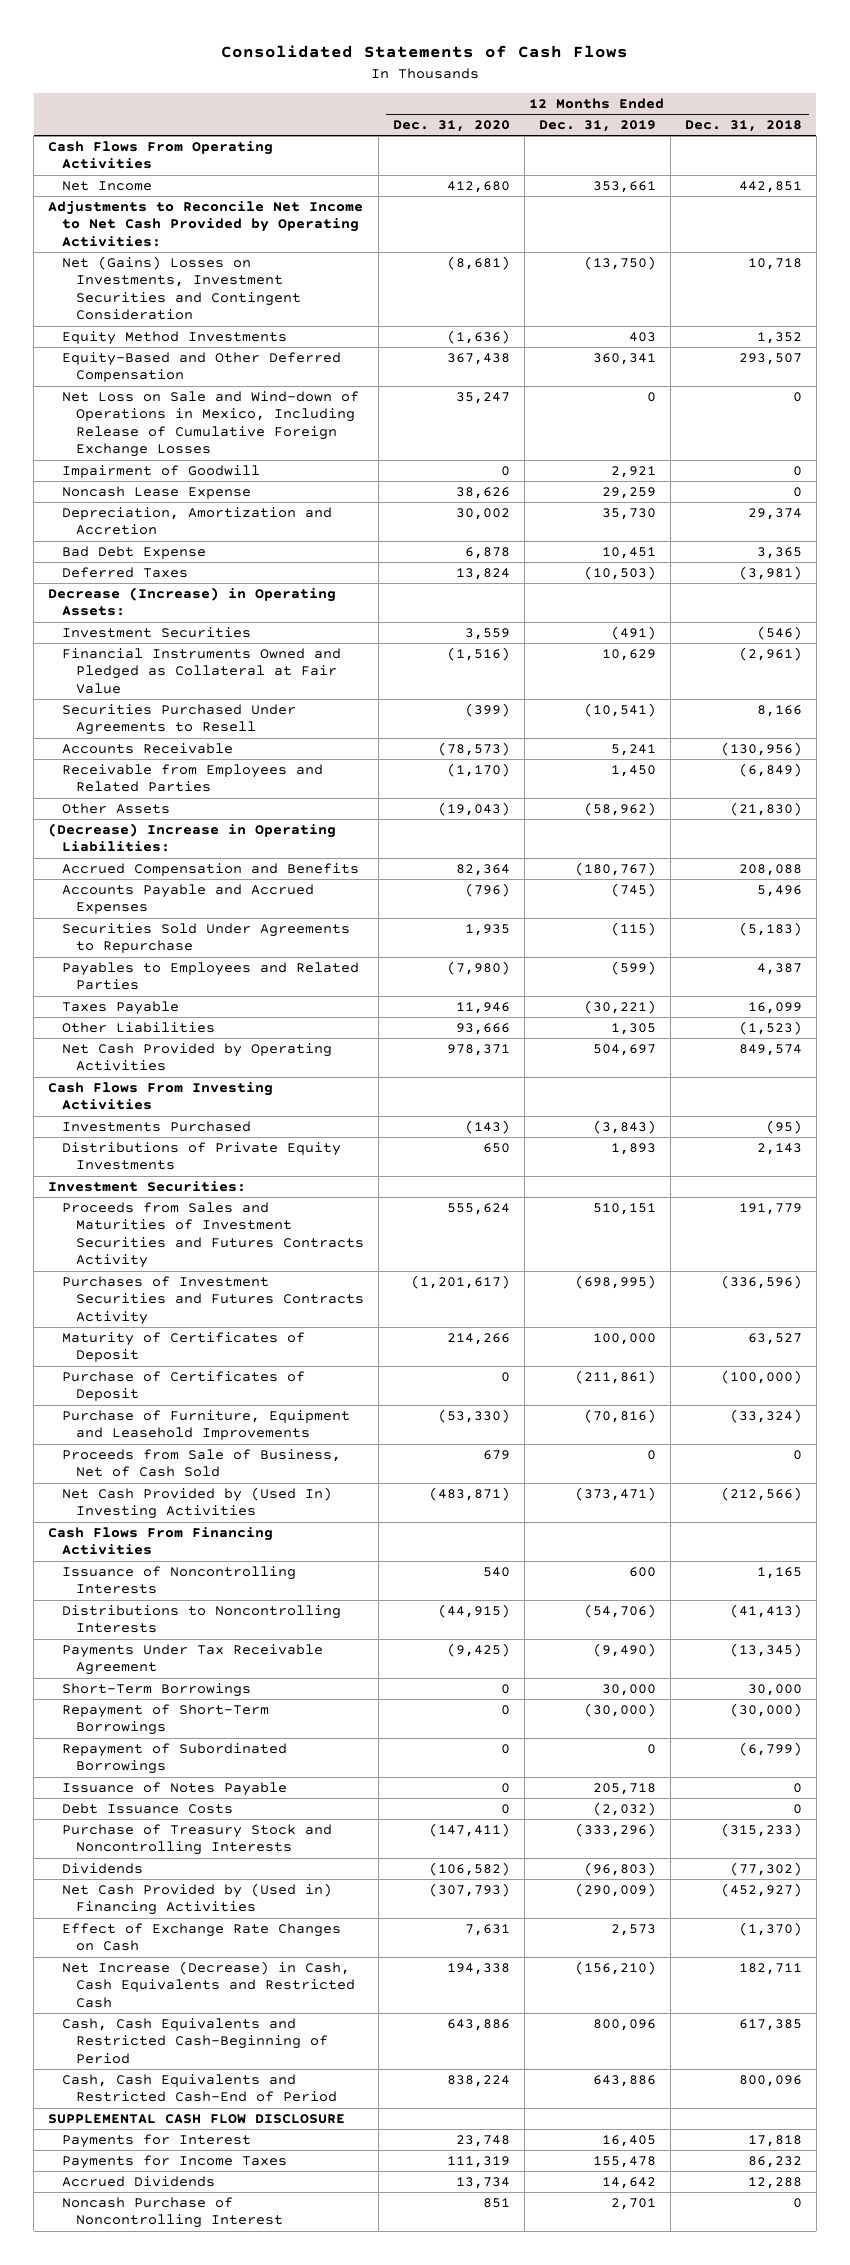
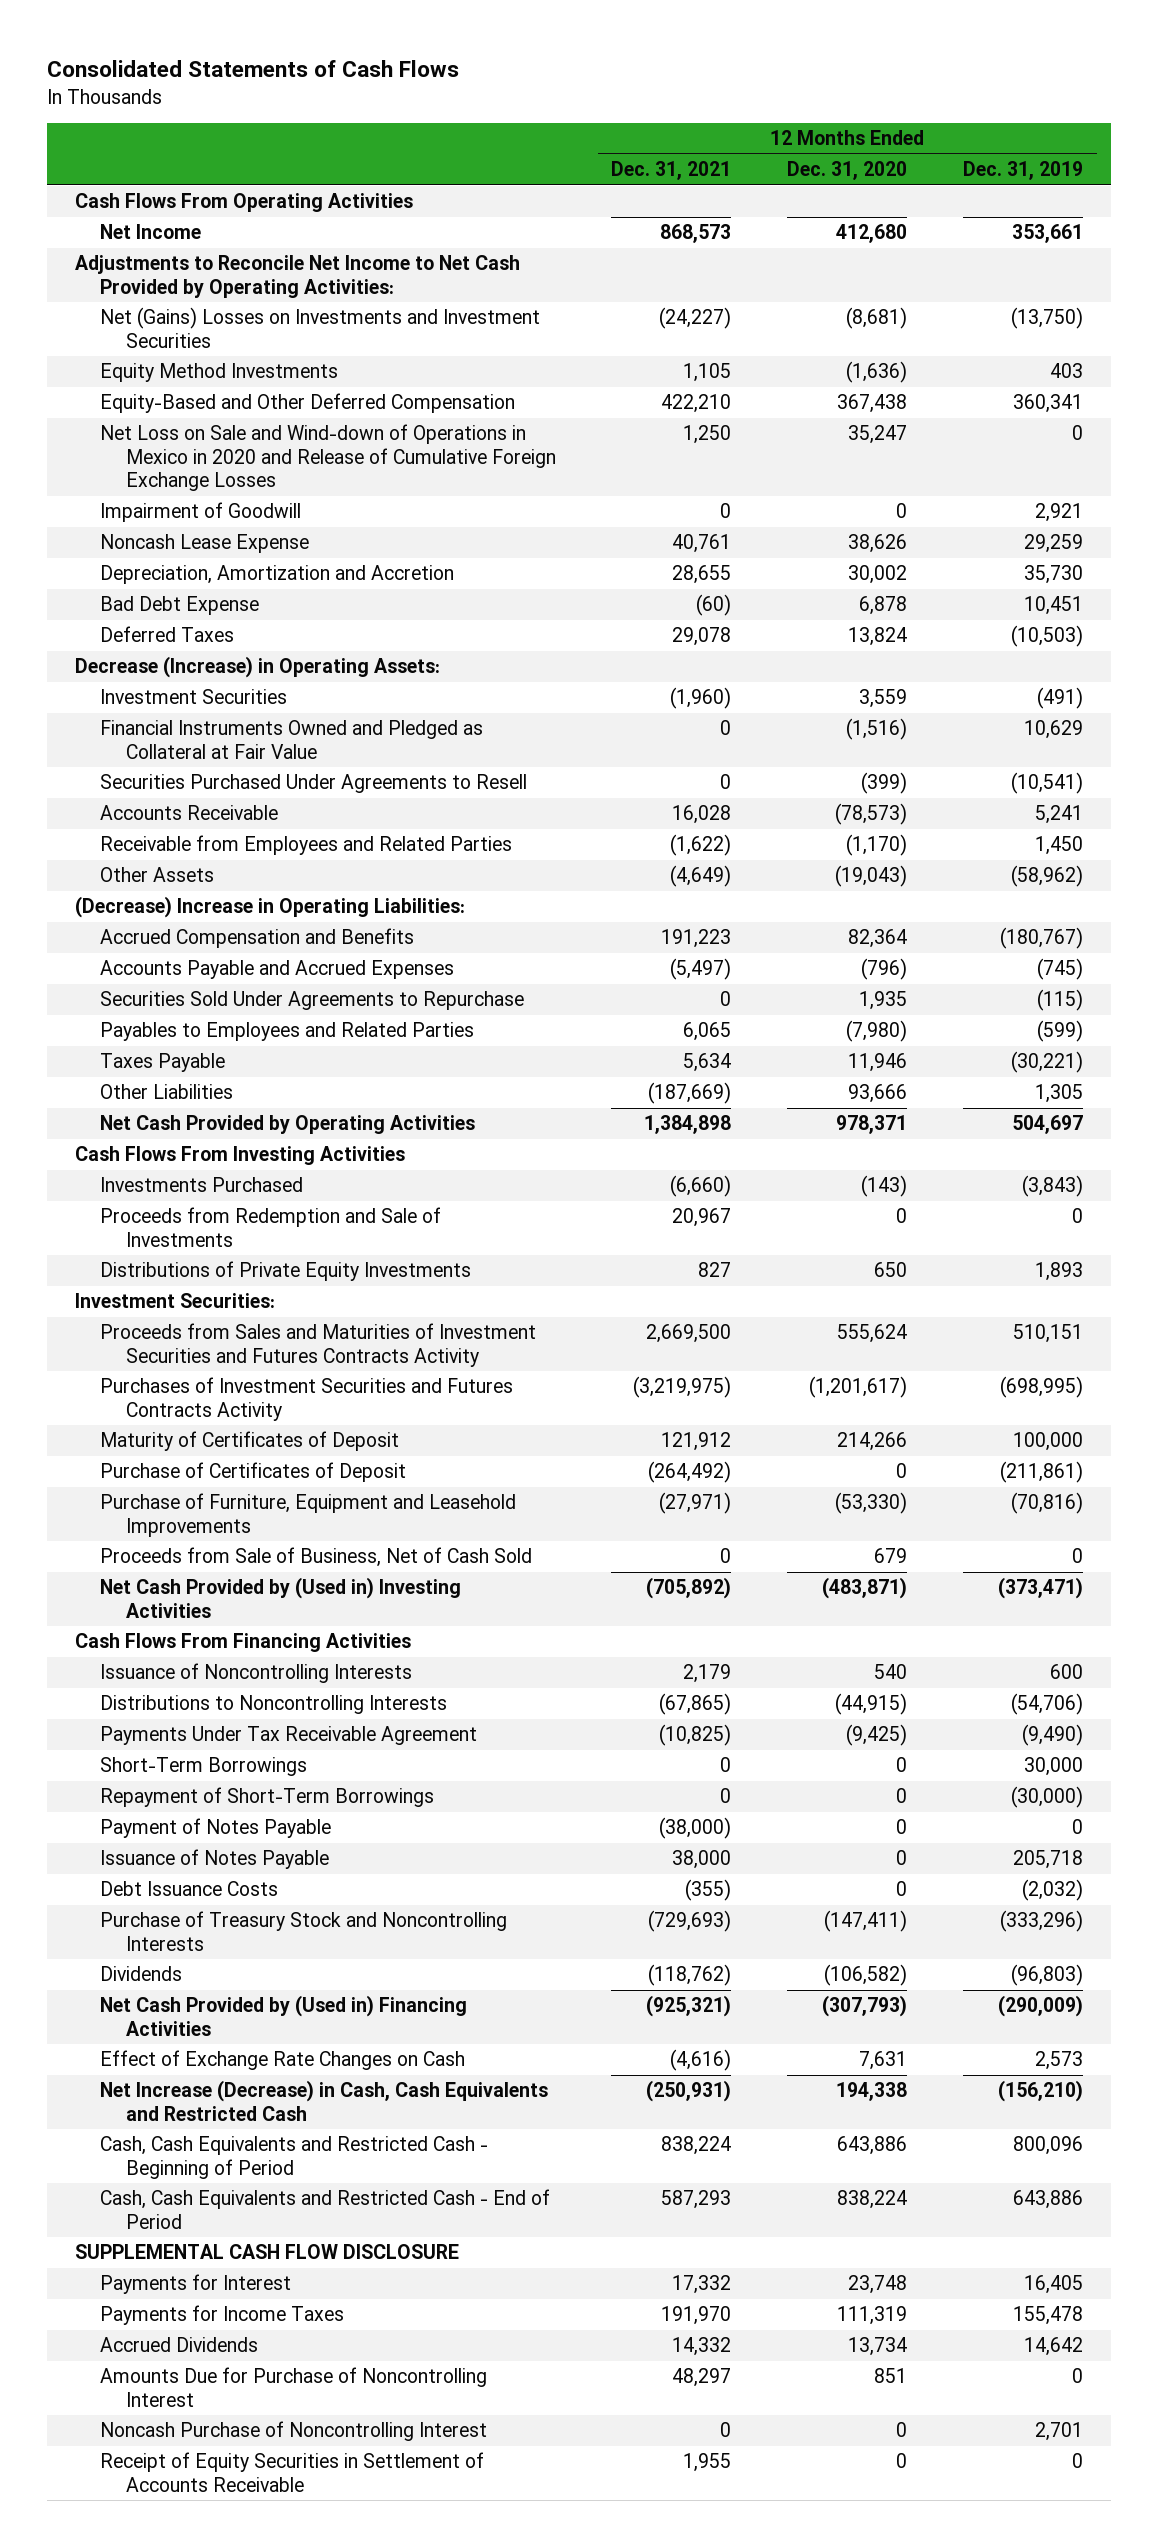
[684,120,802,133] Dec. 31, 2018 -> none
none -> [611,161,732,181] Dec. 31, 2021
[62,256,302,321] Net (Gains) Losses on Investments, Investment Securities and Contingent Consideration -> [100,307,541,348] Net (Gains) Losses on Investments and Investment Securities
[62,391,360,458] Net Loss on Sale and Wind-down of Operations in Mexico, Including Release of Cumulative Foreign Exchange Losses -> [100,424,556,492] Net Loss on Sale and Wind-down of Operations in Mexico in 2020 and Release of Cumulative Foreign Exchange Losses
none -> [100,1207,442,1247] Proceeds from Redemption and Sale of Investments
[62,1487,333,1520] Net Cash Provided by (Used In) Investing Activities -> [100,1577,462,1618] Net Cash Provided by (Used in) Investing Activities
[62,1743,288,1775] Repayment of Subordinated Borrowings -> none
none -> [100,1818,332,1839] Payment of Notes Payable
[62,2018,329,2064] Cash, Cash Equivalents and Restricted Cash-Beginning of Period -> [100,2136,489,2179] Cash, Cash Equivalents and Restricted Cash - Beginning of Period
[62,2074,338,2103] Cash, Cash Equivalents and Restricted Cash-End of Period -> [100,2189,551,2229] Cash, Cash Equivalents and Restricted Cash - End of Period
none -> [100,2367,488,2407] Amounts Due for Purchase of Noncontrolling Interest
[483,2198,511,2209] 851 -> [896,2422,908,2438] 0
none -> [100,2452,485,2492] Receipt of Equity Securities in Settlement of Accounts Receivable

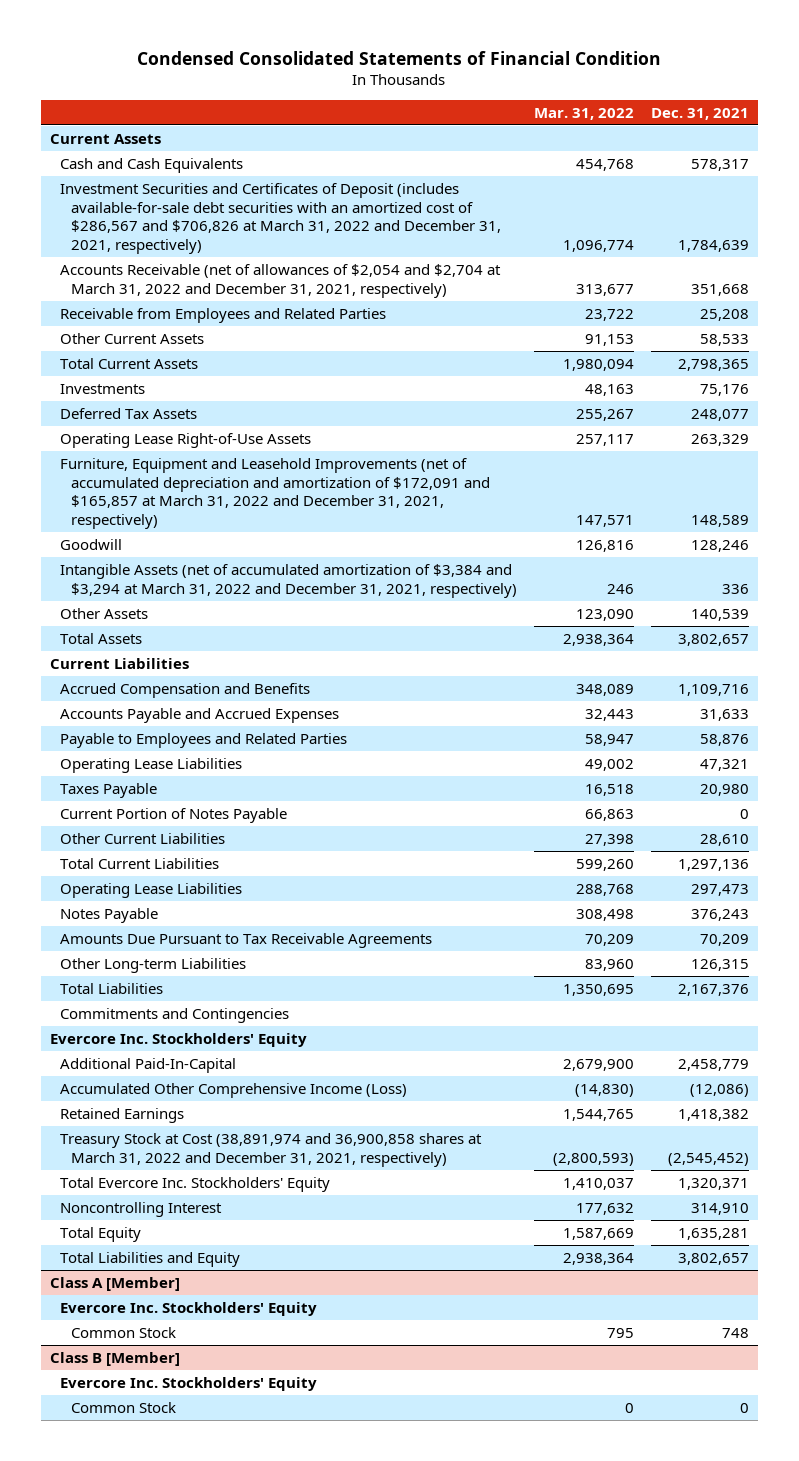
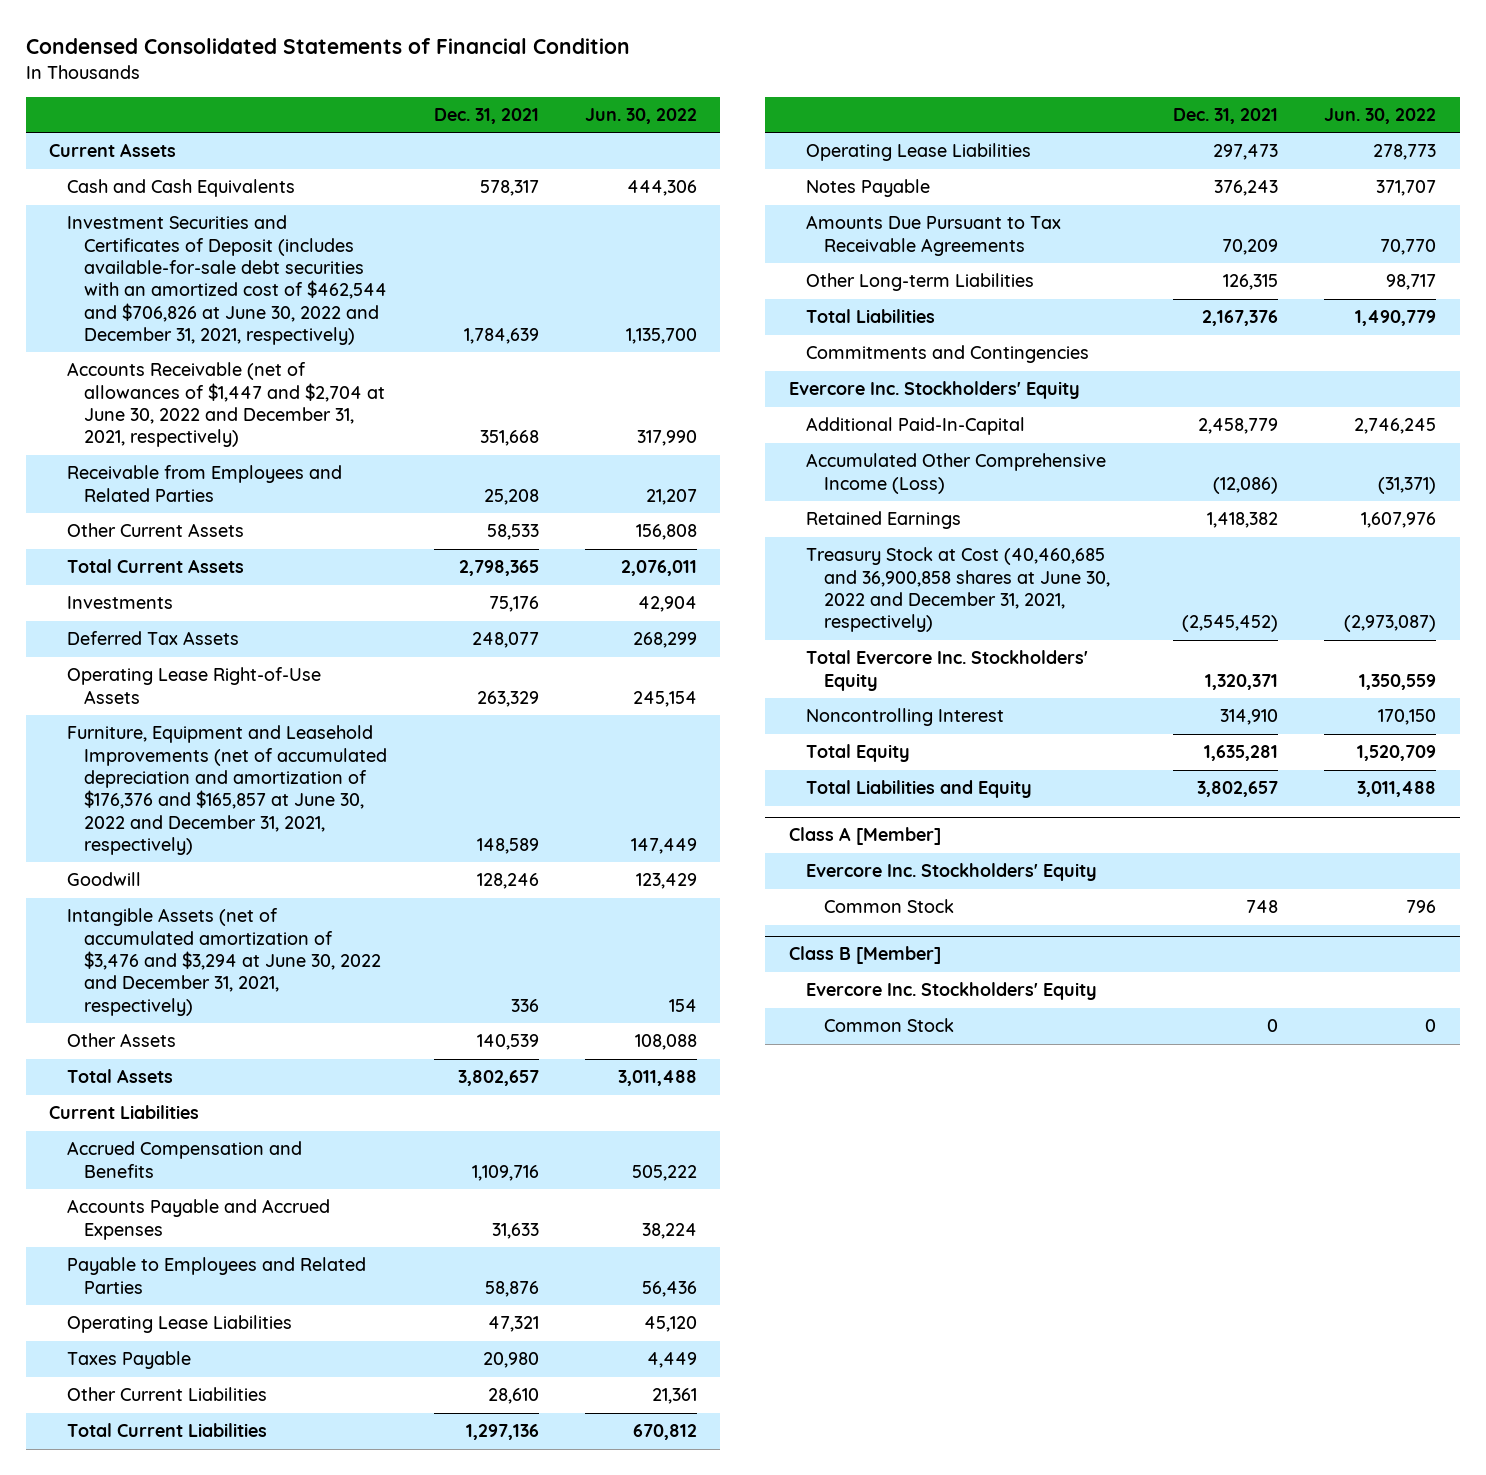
[534,107,635,120] Mar. 31, 2022 -> none
none -> [584,107,697,124] Jun. 30, 2022
[60,182,502,255] Investment Securities and Certificates of Deposit (includes available-for-sale debt securities with an amortized cost of $286,567 and $706,826 at March 31, 2022 and December 31, 2021, respectively) -> [66,215,388,345] Investment Securities and Certificates of Deposit (includes available-for-sale debt securities with an amortized cost of $462,544 and $706,826 at June 30, 2022 and December 31, 2021, respectively)
[60,263,502,298] Accounts Receivable (net of allowances of $2,054 and $2,704 at March 31, 2022 and December 31, 2021, respectively) -> [66,362,386,448] Accounts Receivable (net of allowances of $1,447 and $2,704 at June 30, 2022 and December 31, 2021, respectively)
[60,457,491,530] Furniture, Equipment and Leasehold Improvements (net of accumulated depreciation and amortization of $172,091 and $165,857 at March 31, 2022 and December 31, 2021, respectively) -> [66,725,388,855] Furniture, Equipment and Leasehold Improvements (net of accumulated depreciation and amortization of $176,376 and $165,857 at June 30, 2022 and December 31, 2021, respectively)
[60,563,518,598] Intangible Assets (net of accumulated amortization of $3,384 and $3,294 at March 31, 2022 and December 31, 2021, respectively) -> [66,908,382,1016] Intangible Assets (net of accumulated amortization of $3,476 and $3,294 at June 30, 2022 and December 31, 2021, respectively)
[60,807,288,823] Current Portion of Notes Payable -> none
[60,1132,483,1167] Treasury Stock at Cost (38,891,974 and 36,900,858 shares at March 31, 2022 and December 31, 2021, respectively) -> [806,547,1110,633] Treasury Stock at Cost (40,460,685 and 36,900,858 shares at June 30, 2022 and December 31, 2021, respectively)

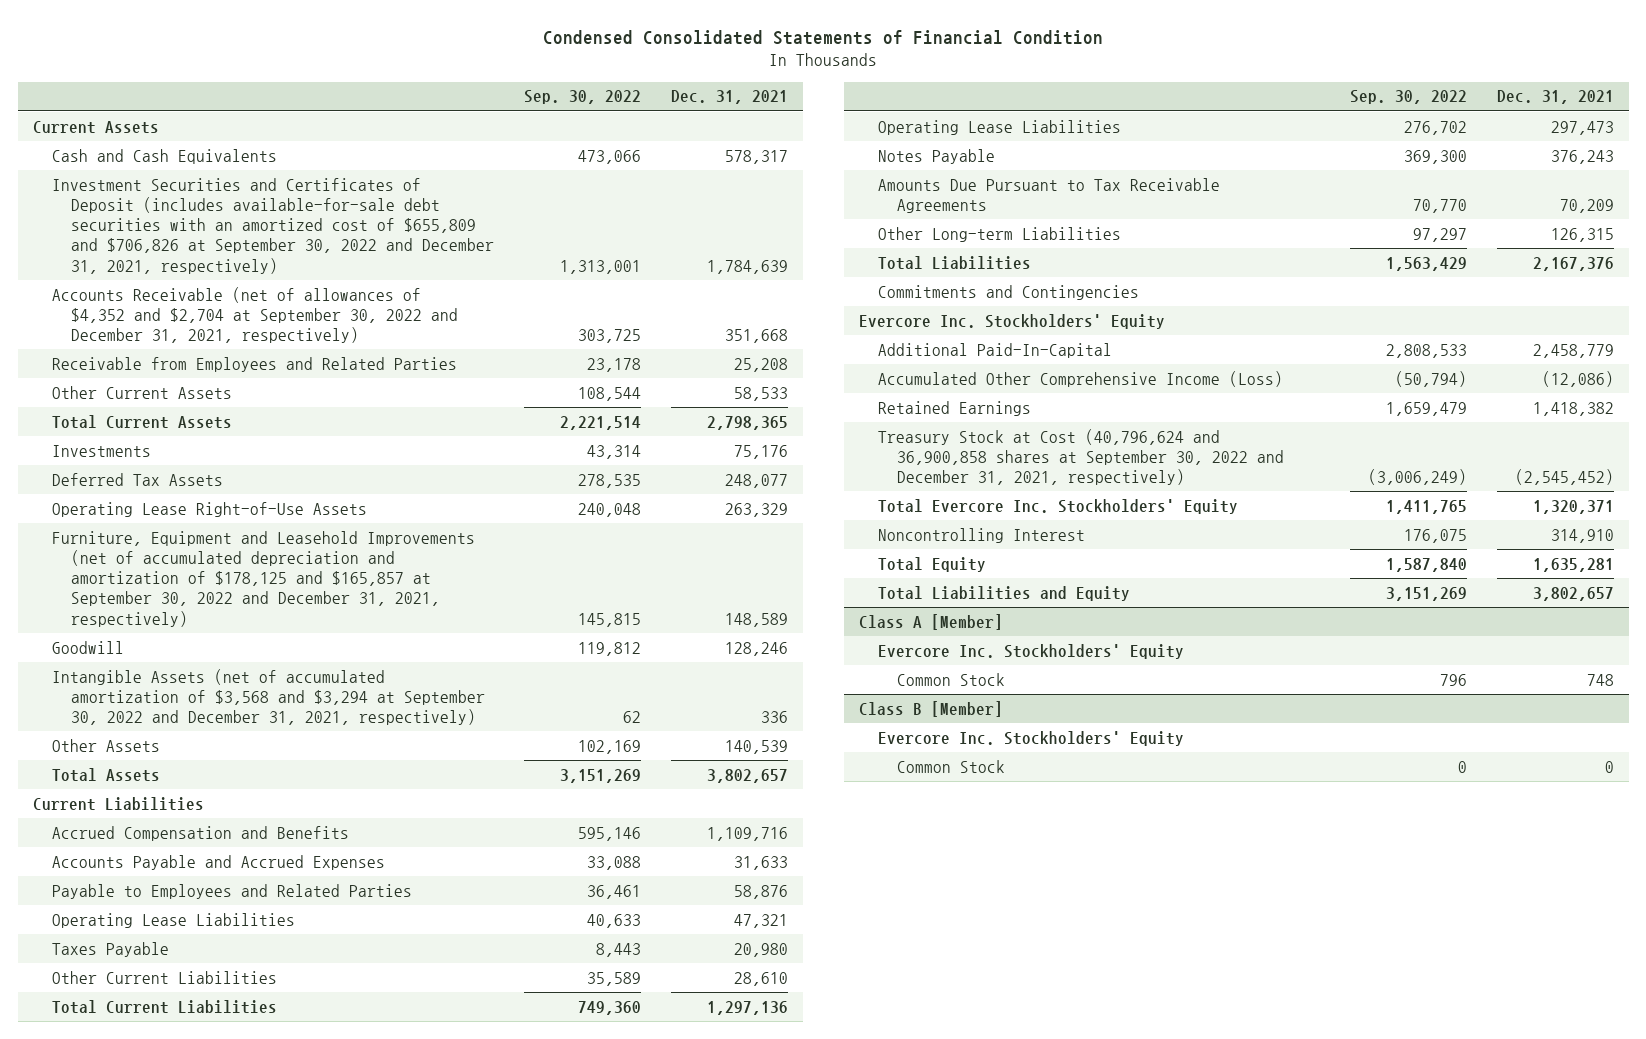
[584,107,697,124] Jun. 30, 2022 -> none
none -> [524,90,642,105] Sep. 30, 2022
[66,215,388,345] Investment Securities and Certificates of Deposit (includes available-for-sale debt securities with an amortized cost of $462,544 and $706,826 at June 30, 2022 and December 31, 2021, respectively) -> [51,177,495,274] Investment Securities and Certificates of Deposit (includes available-for-sale debt securities with an amortized cost of $655,809 and $706,826 at September 30, 2022 and December 31, 2021, respectively)
[66,362,386,448] Accounts Receivable (net of allowances of $1,447 and $2,704 at June 30, 2022 and December 31, 2021, respectively) -> [51,286,459,344] Accounts Receivable (net of allowances of $4,352 and $2,704 at September 30, 2022 and December 31, 2021, respectively)
[66,725,388,855] Furniture, Equipment and Leasehold Improvements (net of accumulated depreciation and amortization of $176,376 and $165,857 at June 30, 2022 and December 31, 2021, respectively) -> [51,530,475,627] Furniture, Equipment and Leasehold Improvements (net of accumulated depreciation and amortization of $178,125 and $165,857 at September 30, 2022 and December 31, 2021, respectively)
[66,908,382,1016] Intangible Assets (net of accumulated amortization of $3,476 and $3,294 at June 30, 2022 and December 31, 2021, respectively) -> [51,668,486,726] Intangible Assets (net of accumulated amortization of $3,568 and $3,294 at September 30, 2022 and December 31, 2021, respectively)
[806,547,1110,633] Treasury Stock at Cost (40,460,685 and 36,900,858 shares at June 30, 2022 and December 31, 2021, respectively) -> [878,428,1285,486] Treasury Stock at Cost (40,796,624 and 36,900,858 shares at September 30, 2022 and December 31, 2021, respectively)

